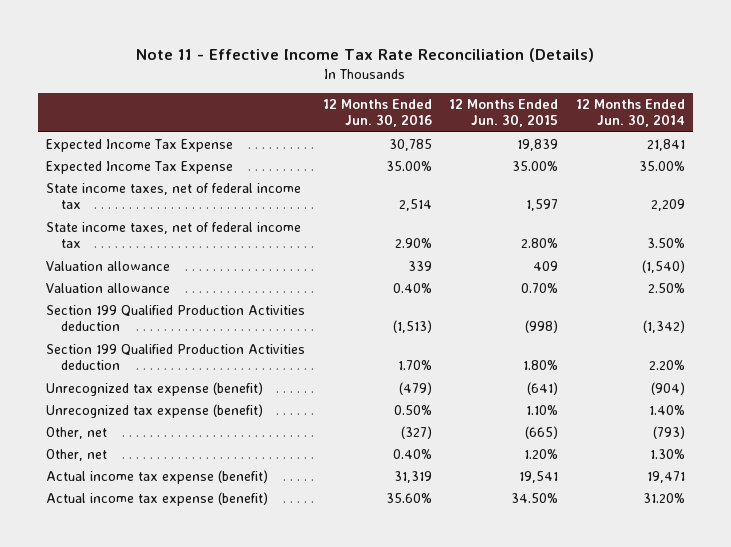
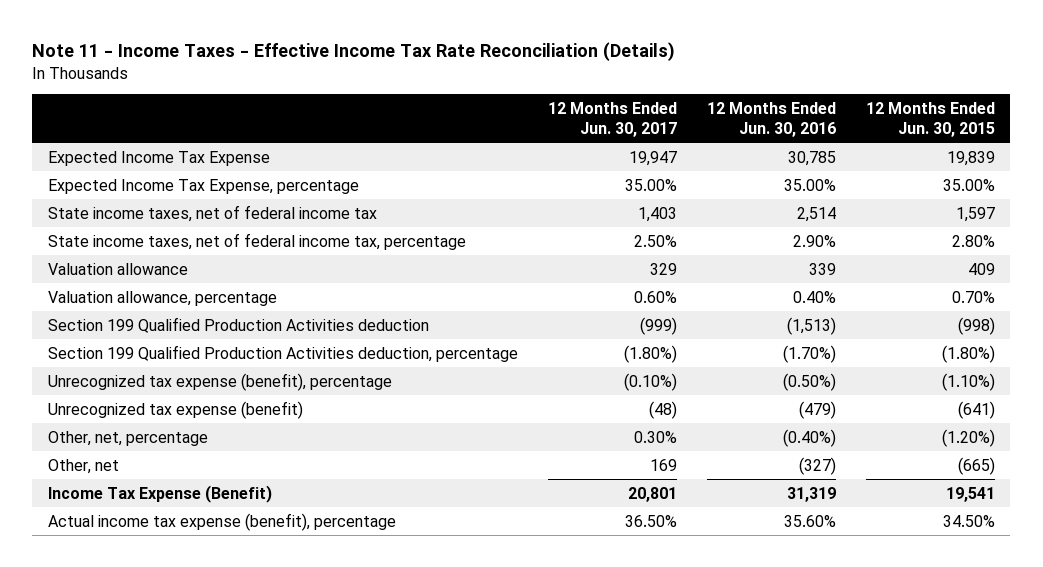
[136,47,595,62] Note 11 - Effective Income Tax Rate Reconciliation (Details) -> [32,42,676,62] Note 11 - Income Taxes - Effective Income Tax Rate Reconciliation (Details)
[575,98,685,128] 12 Months Ended Jun. 30, 2014 -> none
none -> [547,102,677,137] 12 Months Ended Jun. 30, 2017
[46,161,234,175] Expected Income Tax Expense -> [47,178,359,194] Expected Income Tax Expense, percentage
[46,222,302,249] State income taxes, net of federal income tax -> [47,232,466,250] State income taxes, net of federal income tax, percentage
[46,283,171,294] Valuation allowance -> [47,290,277,306] Valuation allowance, percentage
[46,344,306,371] Section 199 Qualified Production Activities deduction -> [47,344,518,362] Section 199 Qualified Production Activities deduction, percentage
[397,360,432,371] 1.70% -> [782,344,836,363] (1.70%)
[523,360,559,371] 1.80% -> [942,344,996,363] (1.80%)
none -> [47,372,392,391] Unrecognized tax expense (benefit), percentage
[46,404,264,419] Unrecognized tax expense (benefit) -> none
none -> [47,430,208,446] Other, net, percentage
[46,449,108,462] Other, net -> none
[46,470,269,485] Actual income tax expense (benefit) -> [47,484,272,503] Income Tax Expense (Benefit)
[46,492,269,507] Actual income tax expense (benefit) -> [47,512,396,531] Actual income tax expense (benefit), percentage

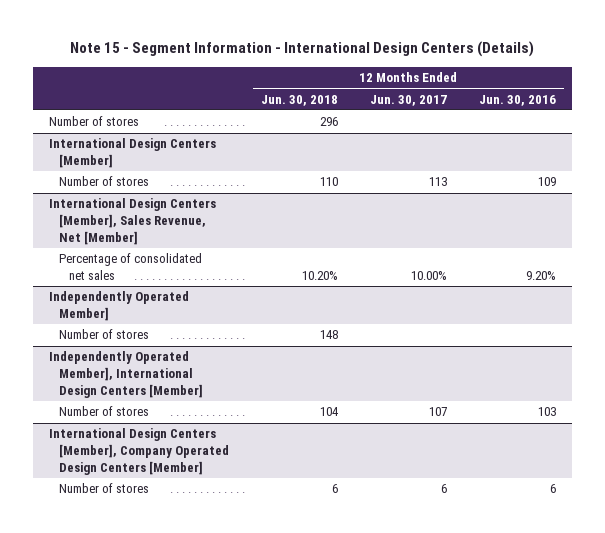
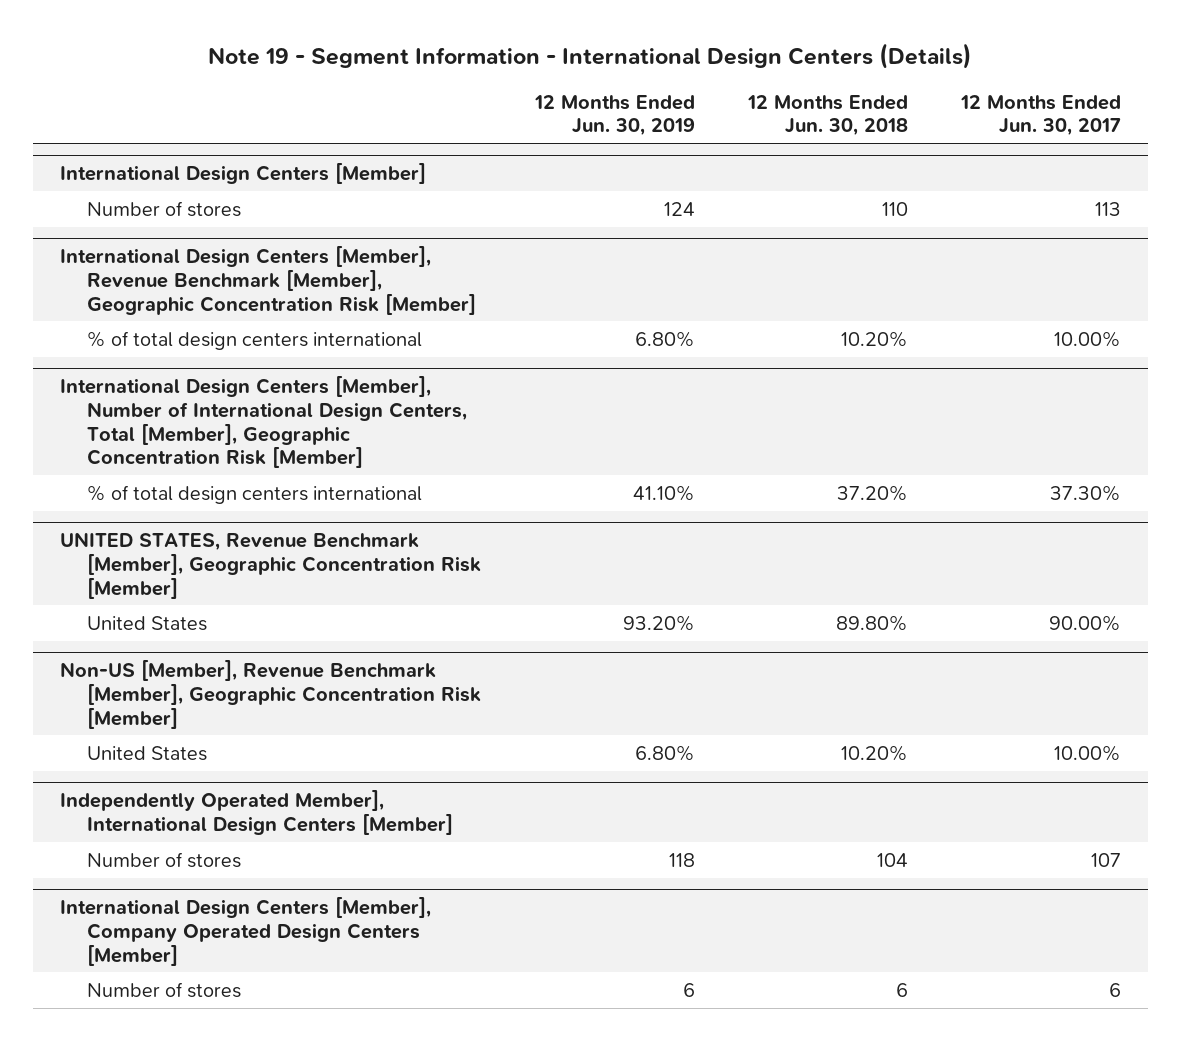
[70,41,535,58] Note 15 - Segment Information - International Design Centers (Details) -> [208,43,973,70] Note 19 - Segment Information - International Design Centers (Details)
[478,94,556,106] Jun. 30, 2016 -> none
none -> [533,94,695,137] 12 Months Ended Jun. 30, 2019
[48,116,139,127] Number of stores -> none
[48,198,216,246] International Design Centers [Member], Sales Revenue, Net [Member] -> none
[48,291,189,322] Independently Operated Member] -> none
[58,329,149,340] Number of stores -> none
none -> [59,246,477,315] International Design Centers [Member], Revenue Benchmark [Member], Geographic Concentration Risk [Member]
[58,253,202,281] Percentage of consolidated net sales -> [87,330,423,350] % of total design centers international
none -> [59,376,468,469] International Design Centers [Member], Number of International Design Centers, Total [Member], Geographic Concentration Risk [Member]
none -> [87,484,423,504] % of total design centers international
none -> [59,532,482,599] UNITED STATES, Revenue Benchmark [Member], Geographic Concentration Risk [Member]
none -> [87,615,208,631] United States
none -> [59,660,482,729] Non-US [Member], Revenue Benchmark [Member], Geographic Concentration Risk [Member]
none -> [87,745,208,761] United States

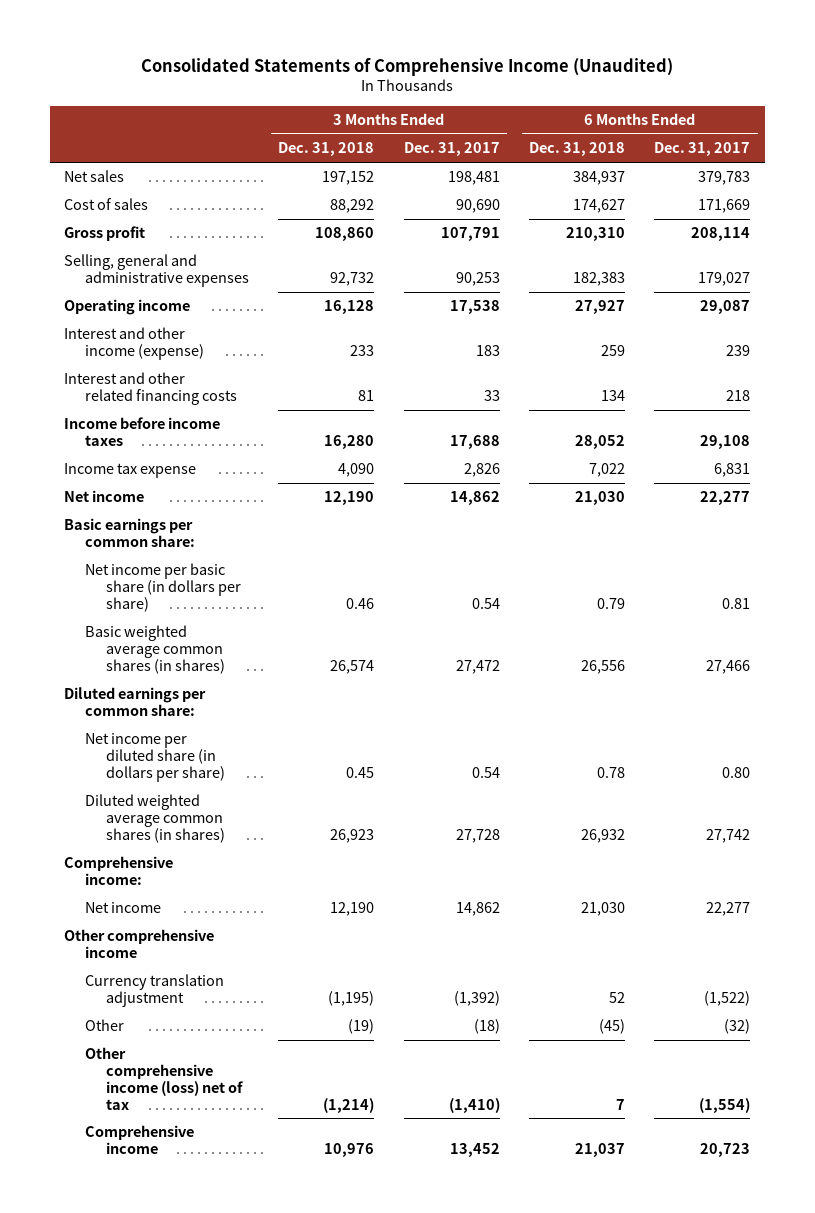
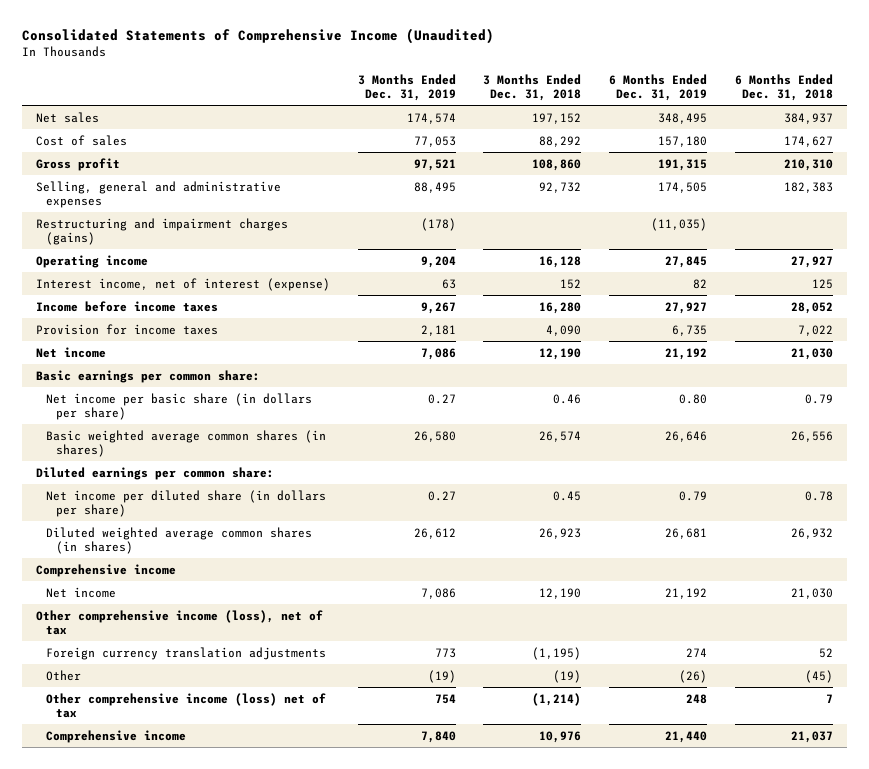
[403,142,500,157] Dec. 31, 2017 -> none
[654,142,751,157] Dec. 31, 2017 -> none
none -> [357,73,456,101] 3 Months Ended Dec. 31, 2019
none -> [609,73,708,101] 6 Months Ended Dec. 31, 2019
none -> [35,217,288,245] Restructuring and impairment charges (gains)
[64,327,205,361] Interest and other income (expense) -> none
[64,372,238,406] Interest and other related financing costs -> none
none -> [35,277,330,291] Interest income, net of interest (expense)
[64,463,197,479] Income tax expense -> [35,323,218,335] Provision for income taxes
[64,856,174,886] Comprehensive income: -> [35,563,176,577] Comprehensive income
[64,929,215,959] Other comprehensive income -> [35,609,323,635] Other comprehensive income (loss), net of tax
[85,974,225,1008] Currency translation adjustment -> [46,646,327,660] Foreign currency translation adjustments

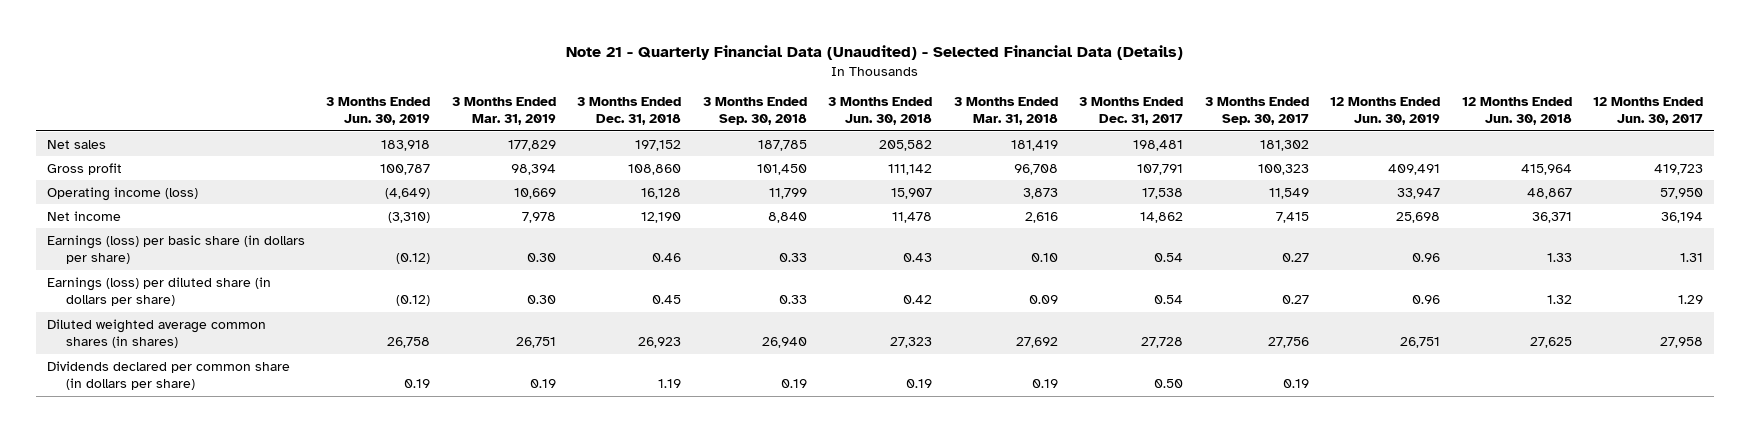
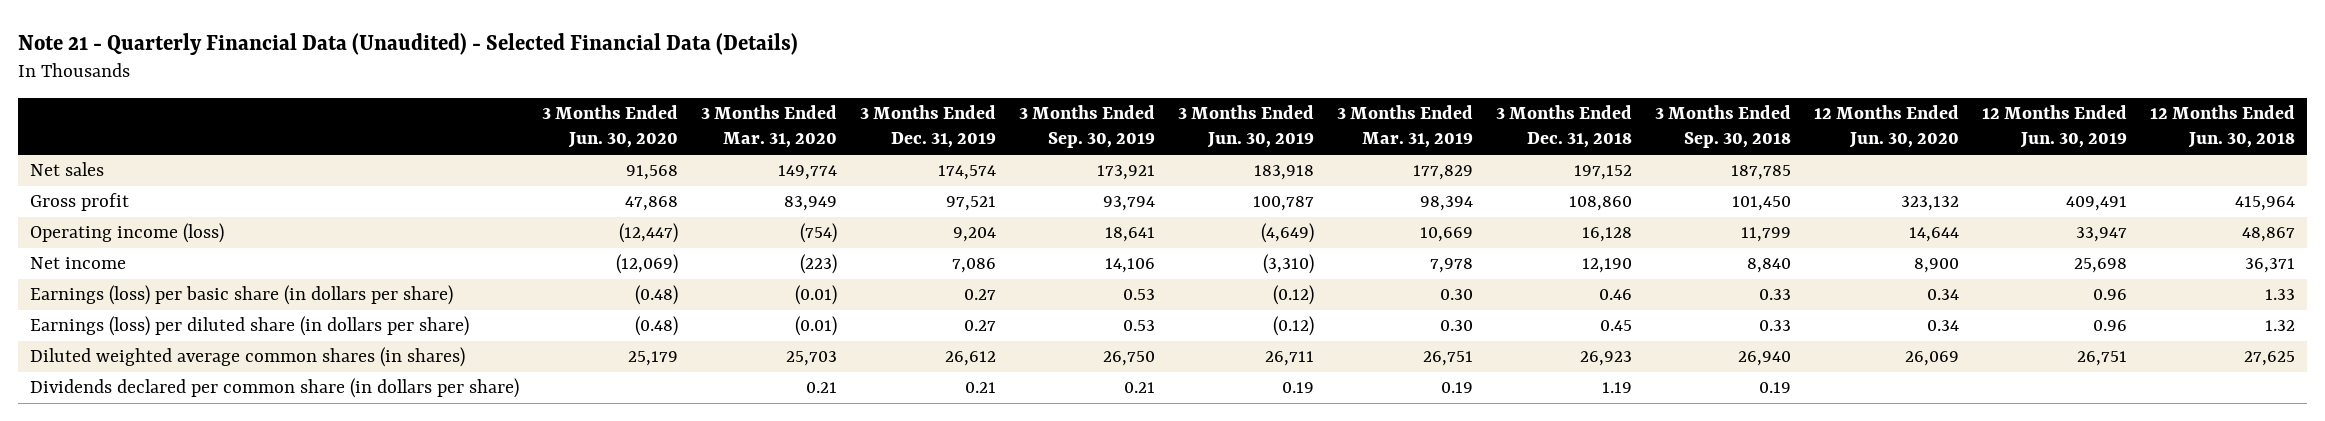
[828,96,933,126] 3 Months Ended Jun. 30, 2018 -> none
[953,96,1058,126] 3 Months Ended Mar. 31, 2018 -> none
[1079,96,1184,126] 3 Months Ended Dec. 31, 2017 -> none
[1204,96,1309,126] 3 Months Ended Sep. 30, 2017 -> none
[1593,96,1704,126] 12 Months Ended Jun. 30, 2017 -> none
none -> [541,105,678,149] 3 Months Ended Jun. 30, 2020
none -> [700,105,837,149] 3 Months Ended Mar. 31, 2020
none -> [859,105,996,149] 3 Months Ended Dec. 31, 2019
none -> [1018,105,1155,149] 3 Months Ended Sep. 30, 2019
none -> [1814,105,1960,149] 12 Months Ended Jun. 30, 2020
[387,337,431,349] 26,758 -> [1265,351,1315,367] 26,711

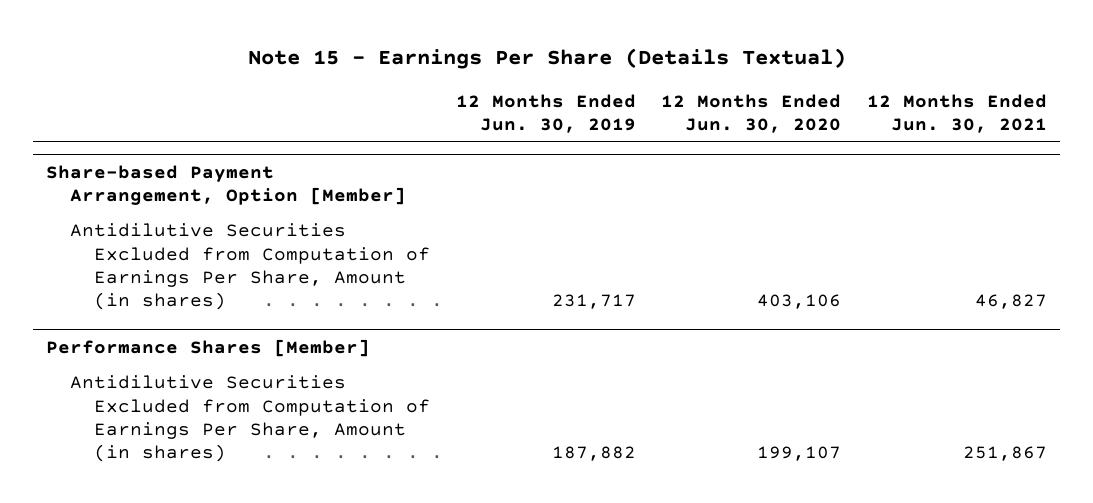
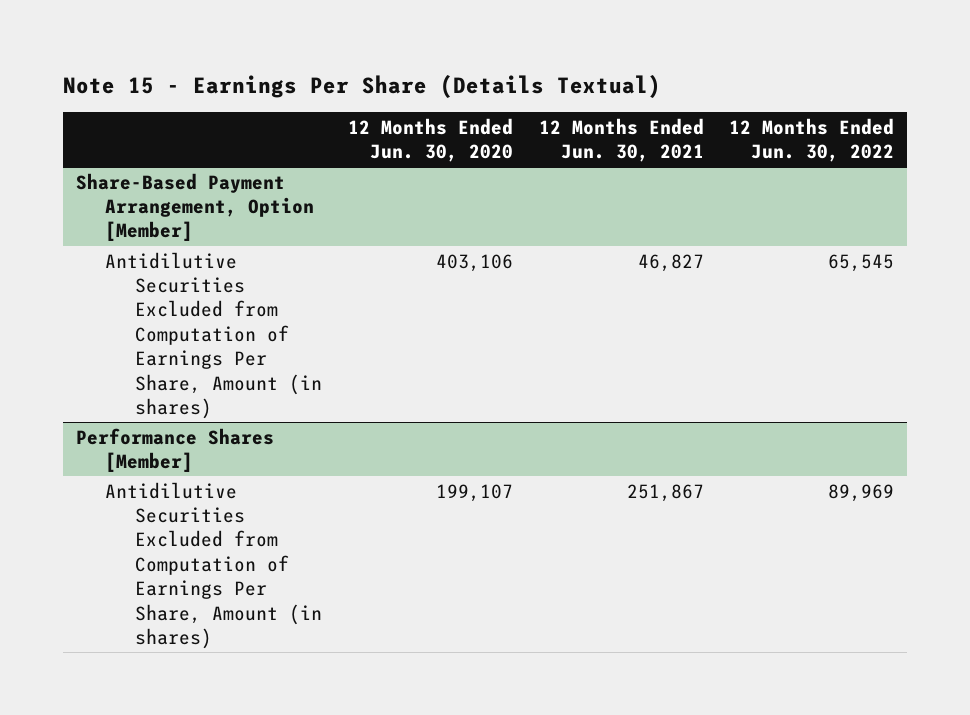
[455,93,636,133] 12 Months Ended Jun. 30, 2019 -> none
none -> [729,117,895,163] 12 Months Ended Jun. 30, 2022
[45,164,407,206] Share-based Payment Arrangement, Option [Member] -> [75,172,315,242] Share-Based Payment Arrangement, Option [Member]

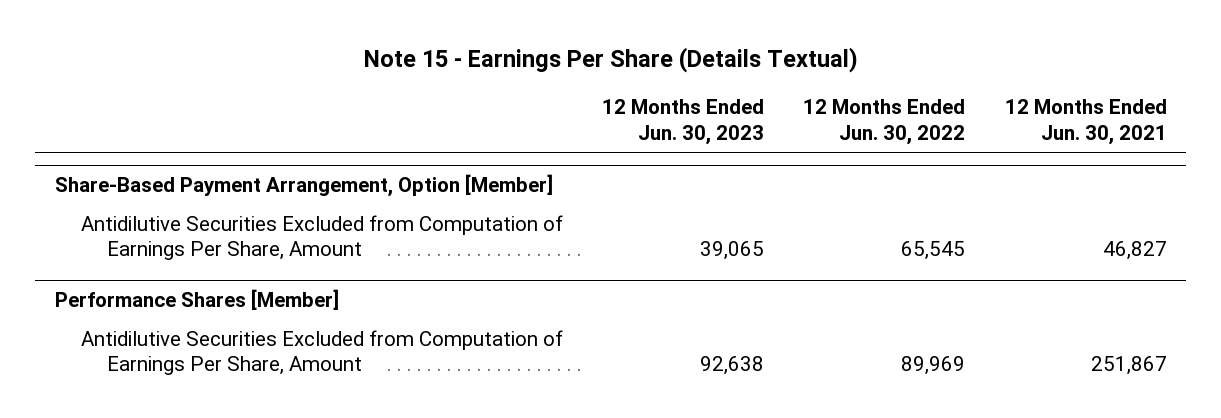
[347,117,513,163] 12 Months Ended Jun. 30, 2020 -> none
none -> [602,99,765,146] 12 Months Ended Jun. 30, 2023
[105,251,323,419] Antidilutive Securities Excluded from Computation of Earnings Per Share, Amount (in shares) -> [80,214,563,261] Antidilutive Securities Excluded from Computation of Earnings Per Share, Amount
[105,481,323,649] Antidilutive Securities Excluded from Computation of Earnings Per Share, Amount (in shares) -> [80,329,563,376] Antidilutive Securities Excluded from Computation of Earnings Per Share, Amount

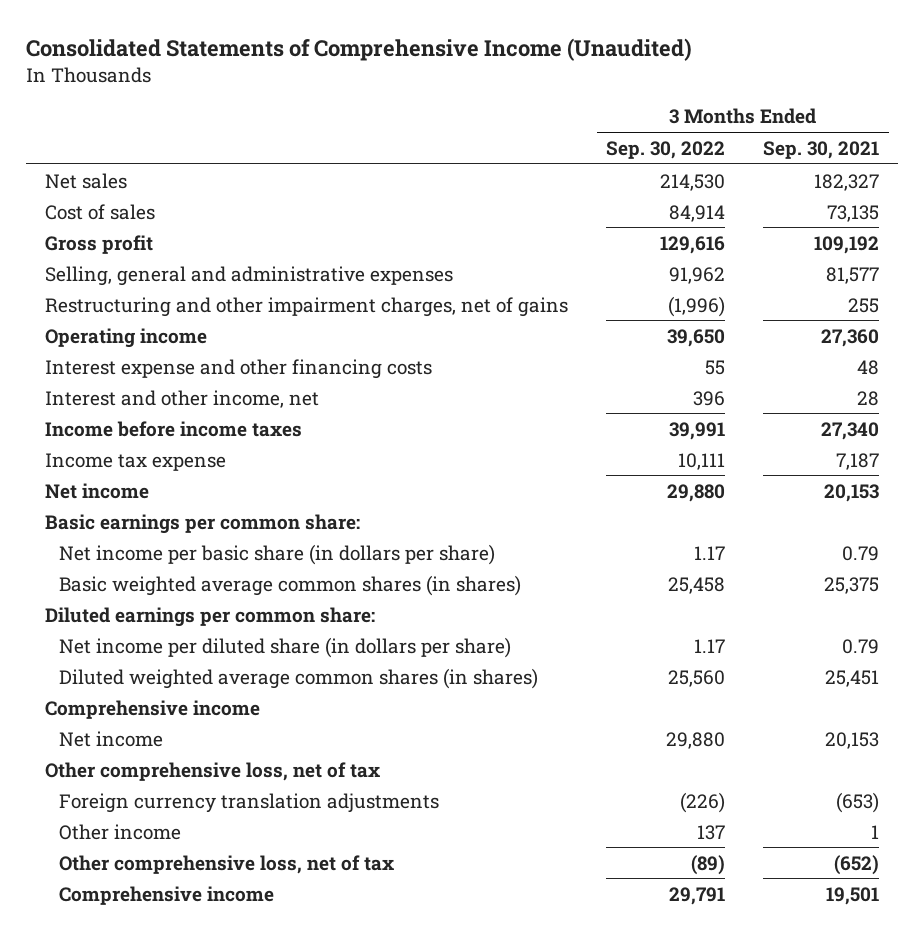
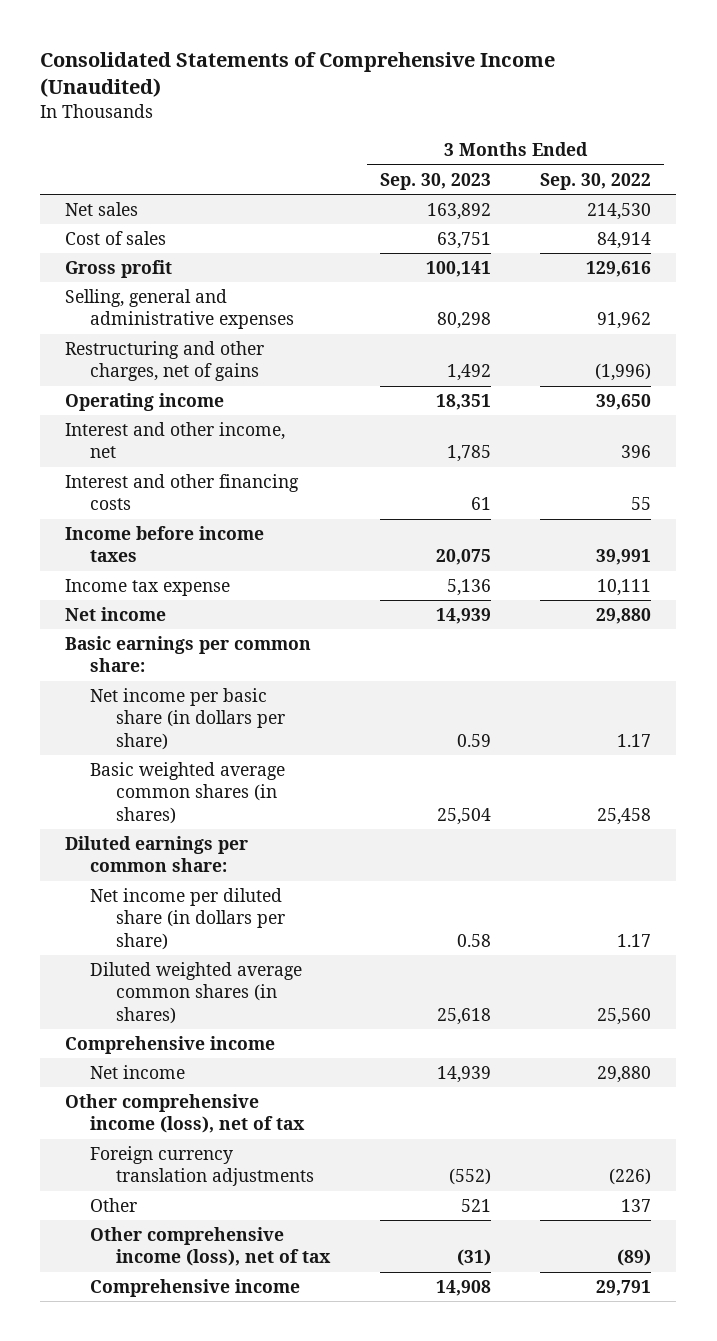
[763,140,880,159] Sep. 30, 2021 -> none
none -> [379,172,491,190] Sep. 30, 2023
[44,296,568,317] Restructuring and other impairment charges, net of gains -> [65,340,265,382] Restructuring and other charges, net of gains
[44,358,432,379] Interest expense and other financing costs -> none
none -> [65,473,300,511] Interest and other financing costs
[44,761,380,781] Other comprehensive loss, net of tax -> [65,1093,306,1134] Other comprehensive income (loss), net of tax
[58,823,181,840] Other income -> [90,1197,138,1212] Other
[58,854,394,874] Other comprehensive loss, net of tax -> [90,1226,331,1267] Other comprehensive income (loss), net of tax

